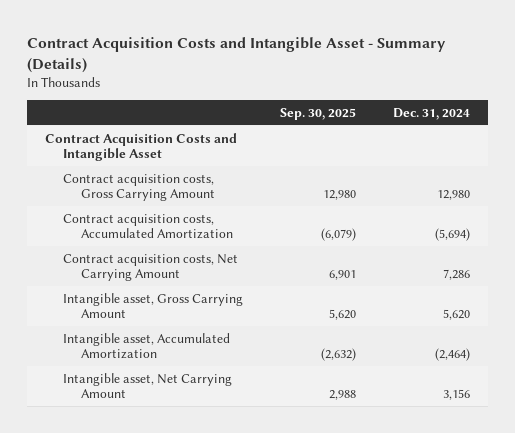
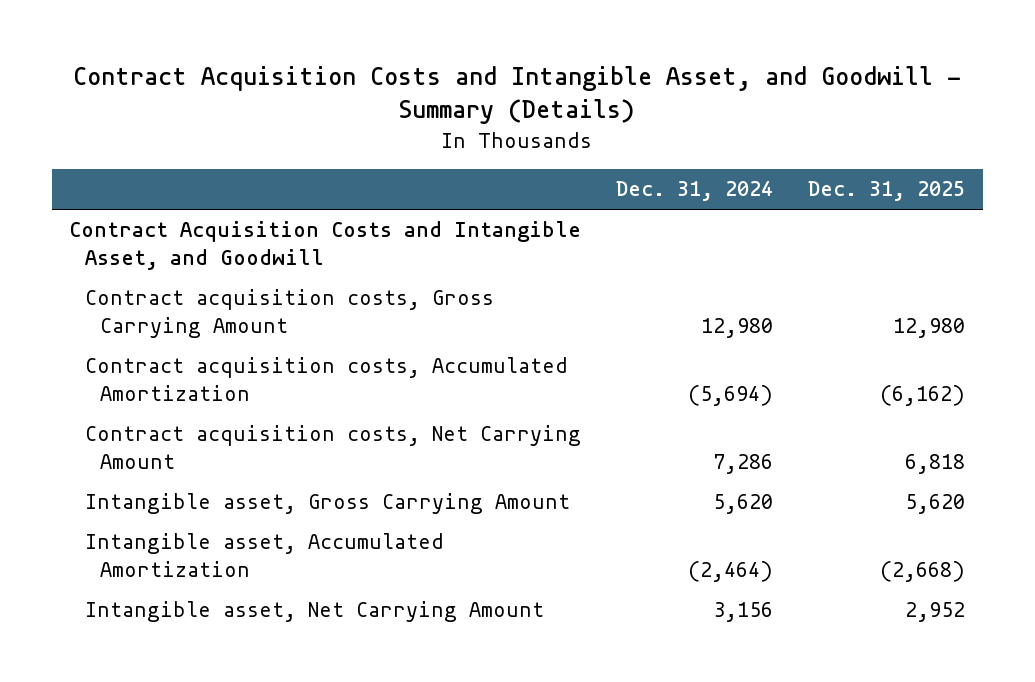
[27,36,447,73] Contract Acquisition Costs and Intangible Asset - Summary (Details) -> [73,66,962,125] Contract Acquisition Costs and Intangible Asset, and Goodwill - Summary (Details)
[279,107,356,120] Sep. 30, 2025 -> none
none -> [808,181,966,202] Dec. 31, 2025
[45,132,238,162] Contract Acquisition Costs and Intangible Asset -> [69,221,582,271] Contract Acquisition Costs and Intangible Asset, and Goodwill

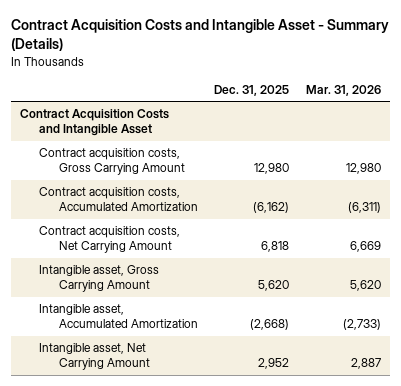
[73,66,962,125] Contract Acquisition Costs and Intangible Asset, and Goodwill - Summary (Details) -> [11,19,390,52] Contract Acquisition Costs and Intangible Asset - Summary (Details)
[616,181,774,202] Dec. 31, 2024 -> none
none -> [306,85,382,97] Mar. 31, 2026
[69,221,582,271] Contract Acquisition Costs and Intangible Asset, and Goodwill -> [19,109,169,137] Contract Acquisition Costs and Intangible Asset

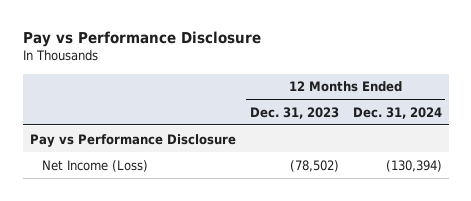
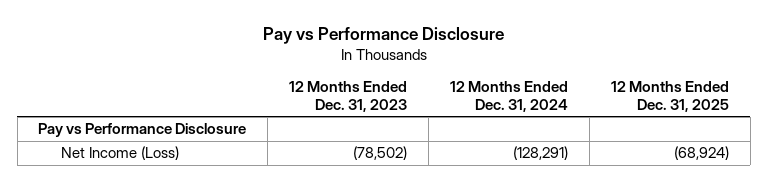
none -> [610,81,729,112] 12 Months Ended Dec. 31, 2025
[385,159,442,172] (130,394) -> [512,146,568,161] (128,291)

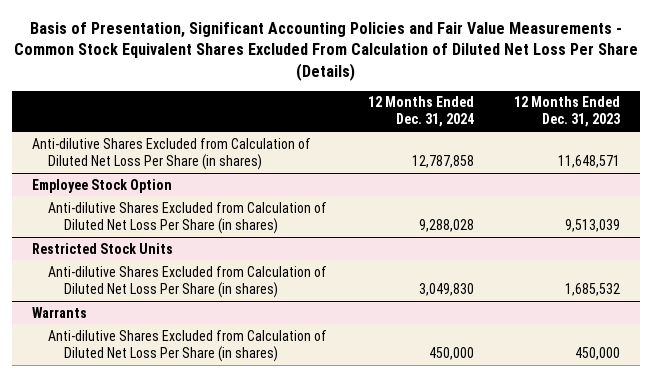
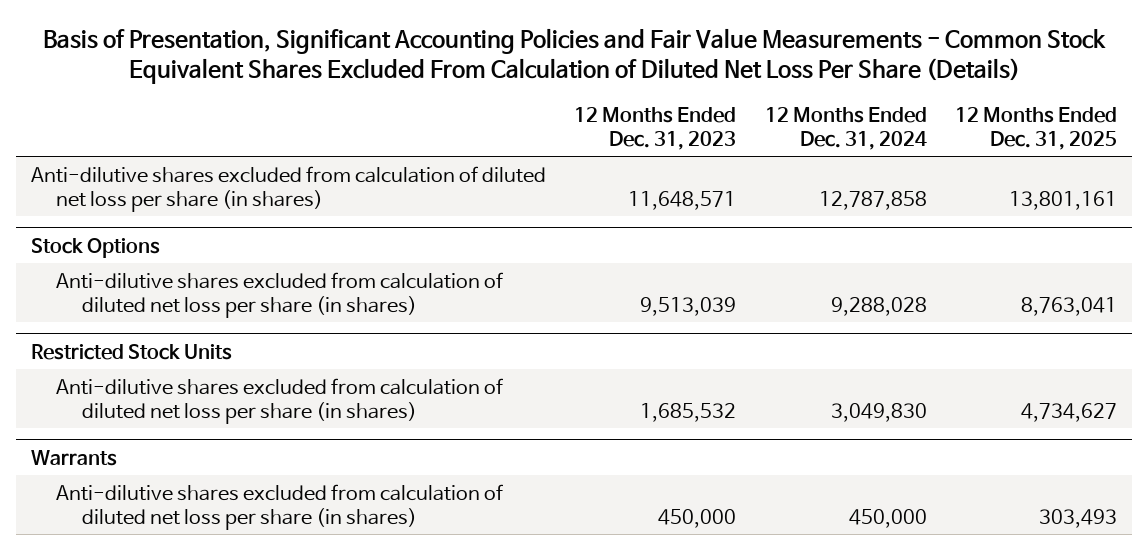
none -> [955,106,1118,150] 12 Months Ended Dec. 31, 2025
[32,137,312,170] Anti-dilutive Shares Excluded from Calculation of Diluted Net Loss Per Share (in shares) -> [30,165,546,212] Anti-dilutive shares excluded from calculation of diluted net loss per share (in shares)
[32,178,173,193] Employee Stock Option -> [30,237,160,258] Stock Options
[48,201,328,234] Anti-dilutive Shares Excluded from Calculation of Diluted Net Loss Per Share (in shares) -> [56,271,504,318] Anti-dilutive shares excluded from calculation of diluted net loss per share (in shares)
[48,265,328,298] Anti-dilutive Shares Excluded from Calculation of Diluted Net Loss Per Share (in shares) -> [56,377,504,424] Anti-dilutive shares excluded from calculation of diluted net loss per share (in shares)
[48,329,328,362] Anti-dilutive Shares Excluded from Calculation of Diluted Net Loss Per Share (in shares) -> [56,483,504,530] Anti-dilutive shares excluded from calculation of diluted net loss per share (in shares)

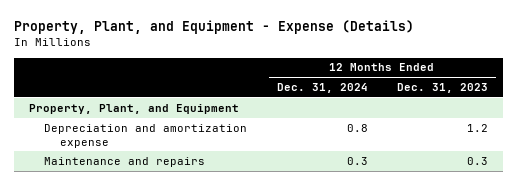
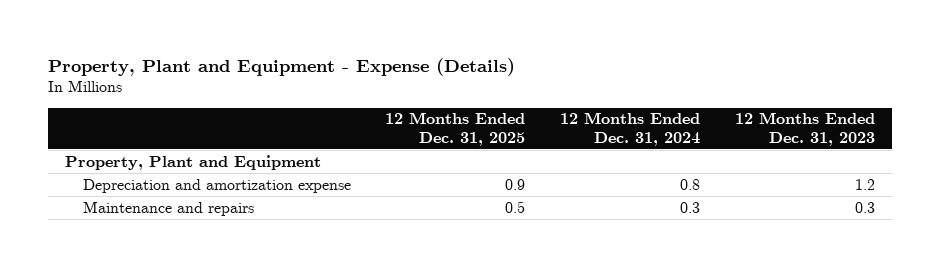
[13,20,414,35] Property, Plant, and Equipment - Expense (Details) -> [48,57,516,76] Property, Plant and Equipment - Expense (Details)
none -> [385,112,526,146] 12 Months Ended Dec. 31, 2025
[28,103,239,114] Property, Plant, and Equipment -> [65,154,322,170] Property, Plant and Equipment

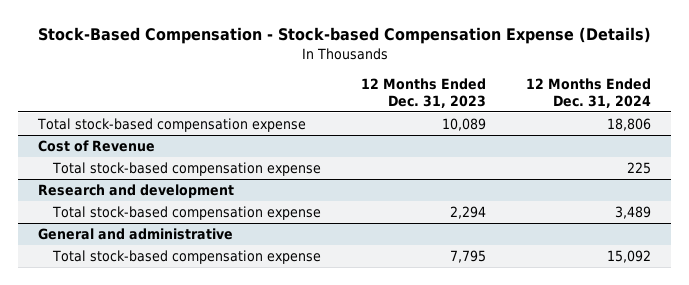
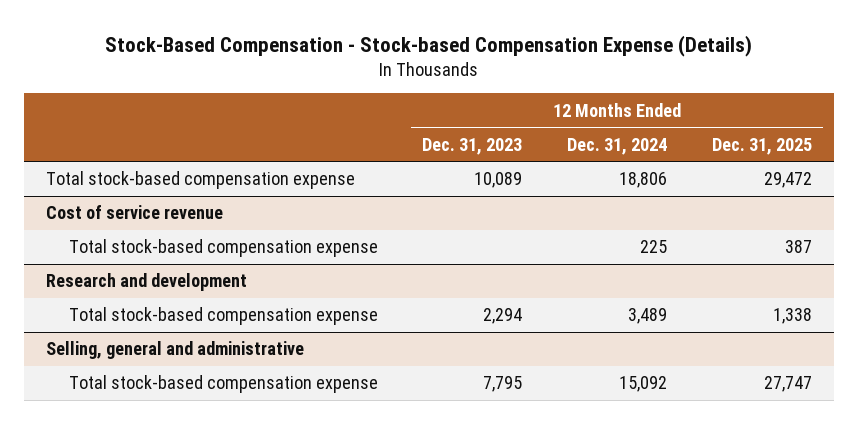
none -> [711,137,812,155] Dec. 31, 2025
[38,140,156,153] Cost of Revenue -> [46,205,224,220] Cost of service revenue
[38,228,234,241] General and administrative -> [46,341,305,360] Selling, general and administrative

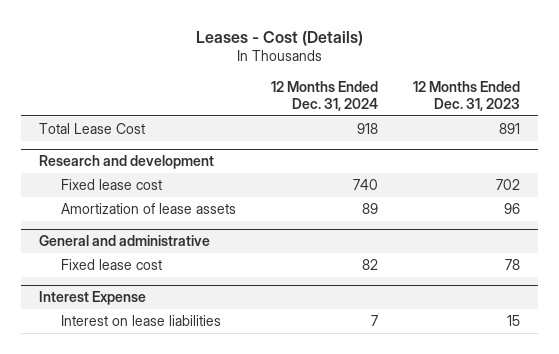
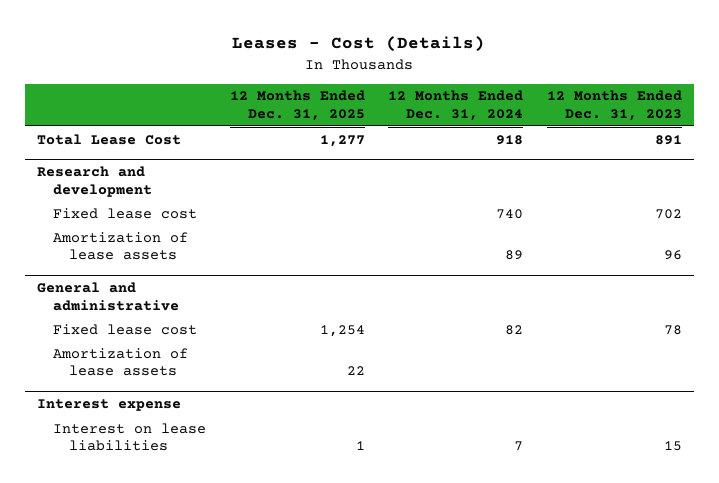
none -> [229,90,365,121] 12 Months Ended Dec. 31, 2025
none -> [52,347,188,376] Amortization of lease assets
[38,291,146,306] Interest Expense -> [36,399,181,412] Interest expense

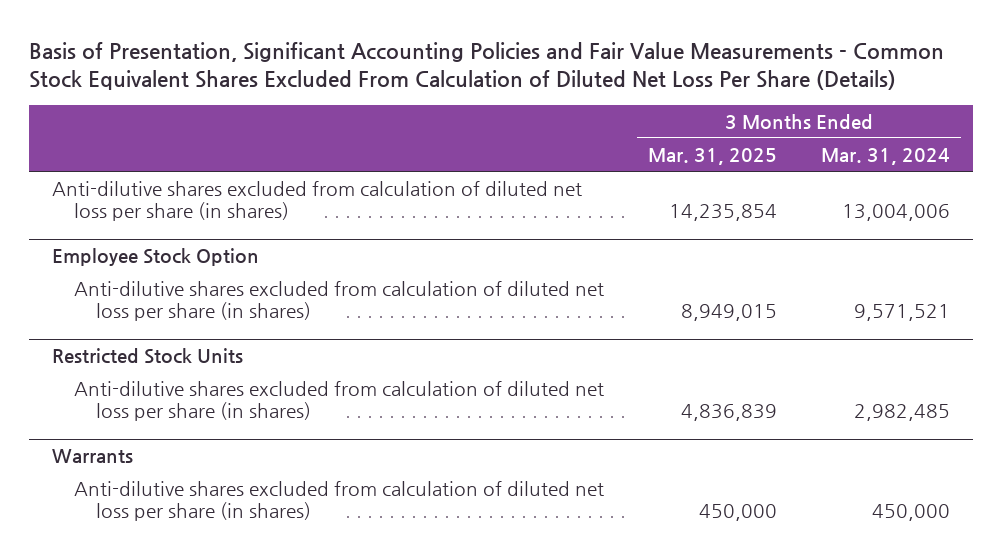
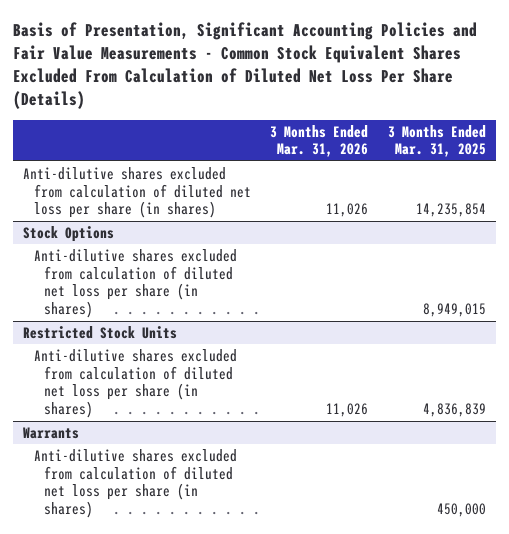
[821,148,951,166] Mar. 31, 2024 -> none
none -> [270,124,369,158] 3 Months Ended Mar. 31, 2026
[51,248,259,267] Employee Stock Option -> [22,225,114,242] Stock Options

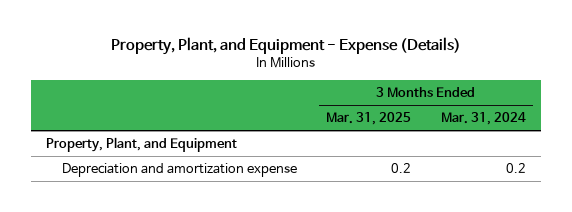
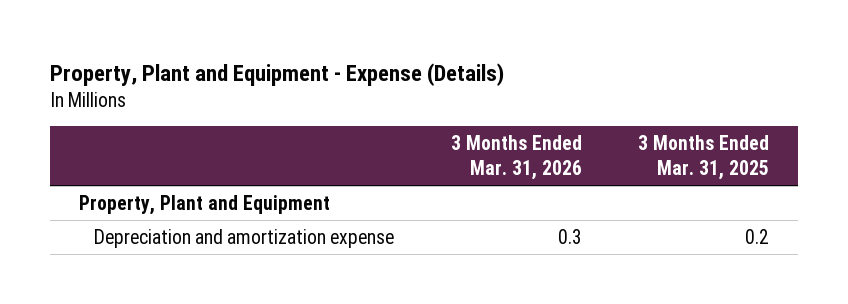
[110,37,461,56] Property, Plant, and Equipment - Expense (Details) -> [50,62,505,86] Property, Plant and Equipment - Expense (Details)
[440,112,526,126] Mar. 31, 2024 -> none
none -> [450,135,582,181] 3 Months Ended Mar. 31, 2026
[45,137,237,153] Property, Plant, and Equipment -> [78,194,330,215] Property, Plant and Equipment

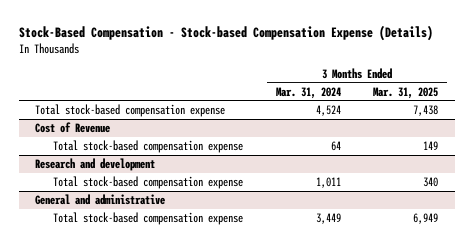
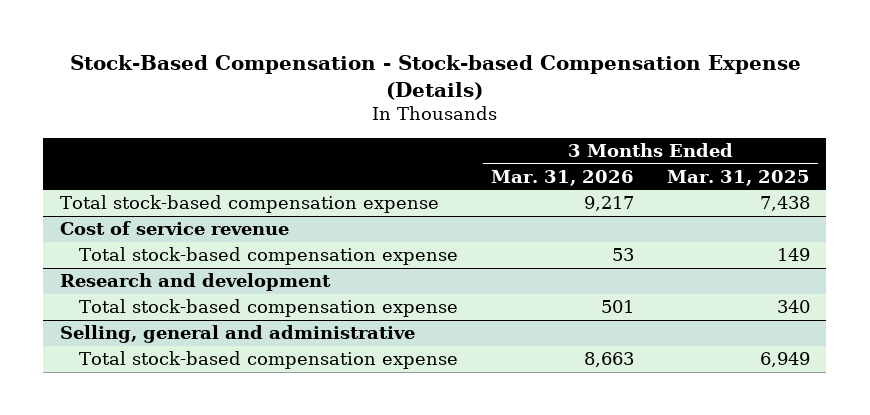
[275,86,341,99] Mar. 31, 2024 -> none
none -> [491,169,635,186] Mar. 31, 2026
[35,122,111,134] Cost of Revenue -> [59,221,289,236] Cost of service revenue
[35,194,166,206] General and administrative -> [59,325,415,344] Selling, general and administrative

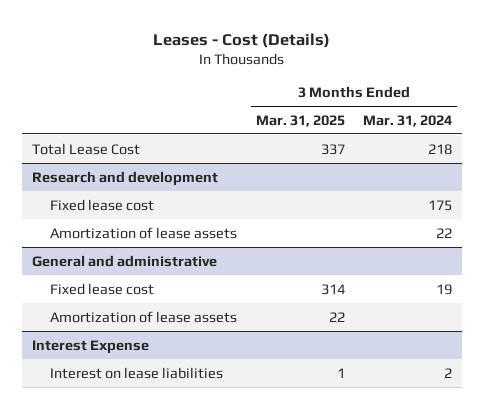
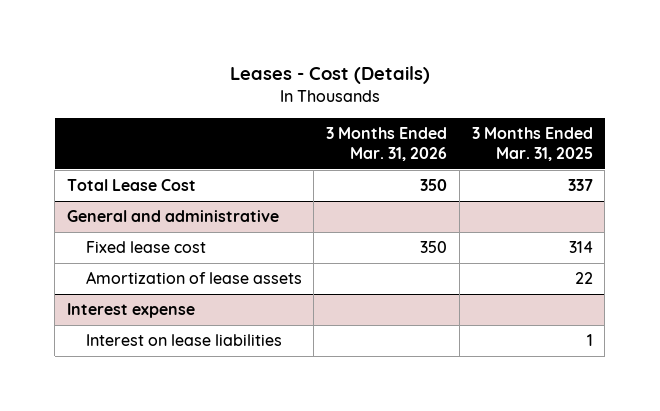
[363,114,453,127] Mar. 31, 2024 -> none
none -> [326,127,448,161] 3 Months Ended Mar. 31, 2026
[31,170,218,186] Research and development -> none
[49,198,154,211] Fixed lease cost -> none
[49,226,237,239] Amortization of lease assets -> none
[31,339,149,354] Interest Expense -> [67,303,196,319] Interest expense

